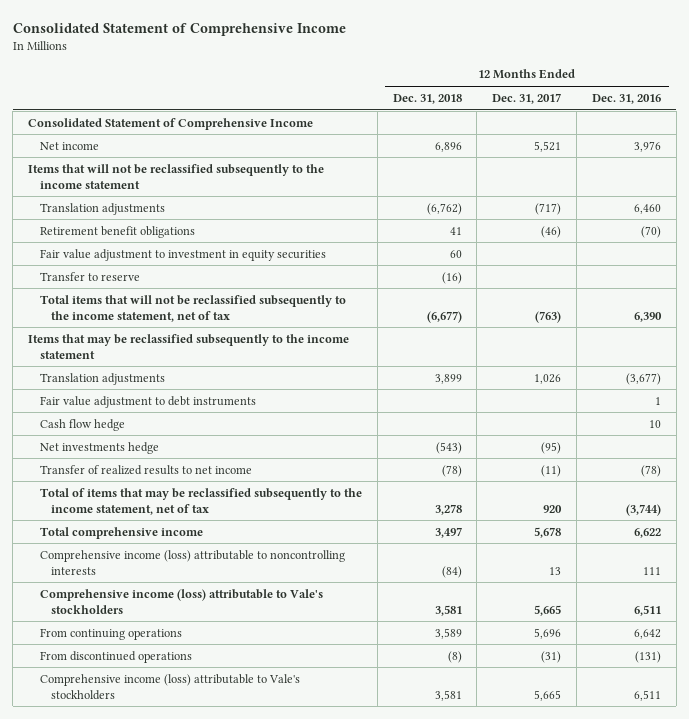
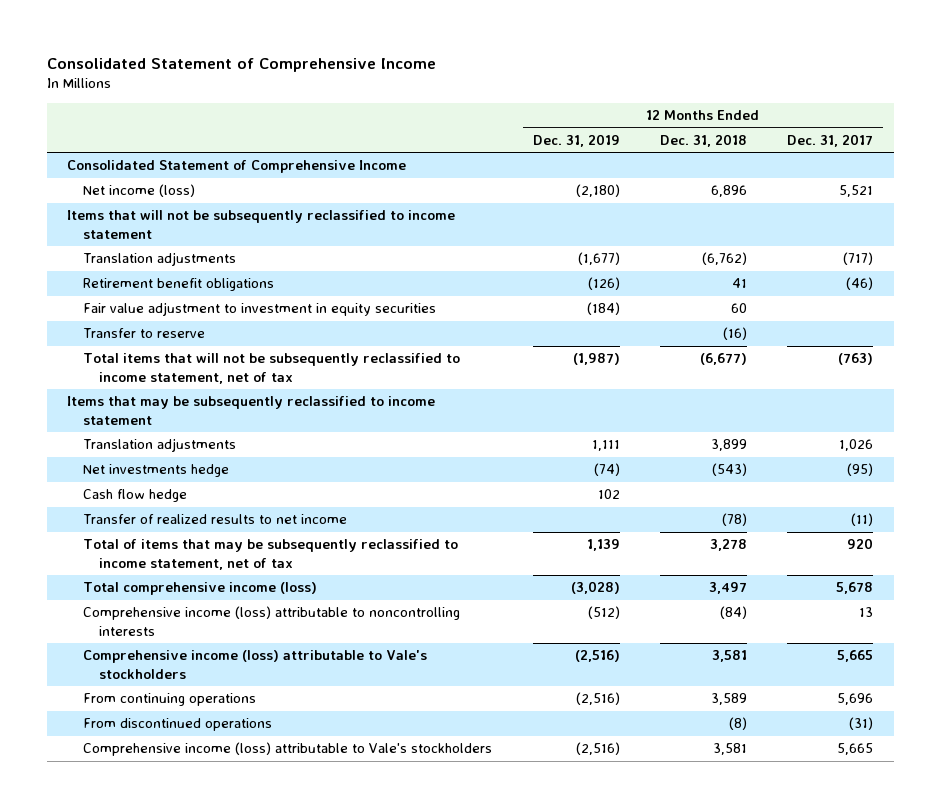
[591,93,661,104] Dec. 31, 2016 -> none
none -> [532,133,620,147] Dec. 31, 2019
[39,141,99,150] Net income -> [83,184,196,198] Net income (loss)
[28,163,325,189] Items that will not be reclassified subsequently to the income statement -> [67,210,456,239] Items that will not be subsequently reclassified to income statement
[39,294,346,322] Total items that will not be reclassified subsequently to the income statement, net of tax -> [83,353,461,384] Total items that will not be subsequently reclassified to income statement, net of tax
[28,333,350,359] Items that may be reclassified subsequently to the income statement -> [67,396,436,425] Items that may be subsequently reclassified to income statement
[39,395,256,408] Fair value adjustment to debt instruments -> none
[39,418,125,431] Cash flow hedge -> [83,489,188,503] Cash flow hedge
[39,487,362,515] Total of items that may be reclassified subsequently to the income statement, net of tax -> [83,539,459,570] Total of items that may be subsequently reclassified to income statement, net of tax
[39,526,203,539] Total comprehensive income -> [83,582,318,596] Total comprehensive income (loss)

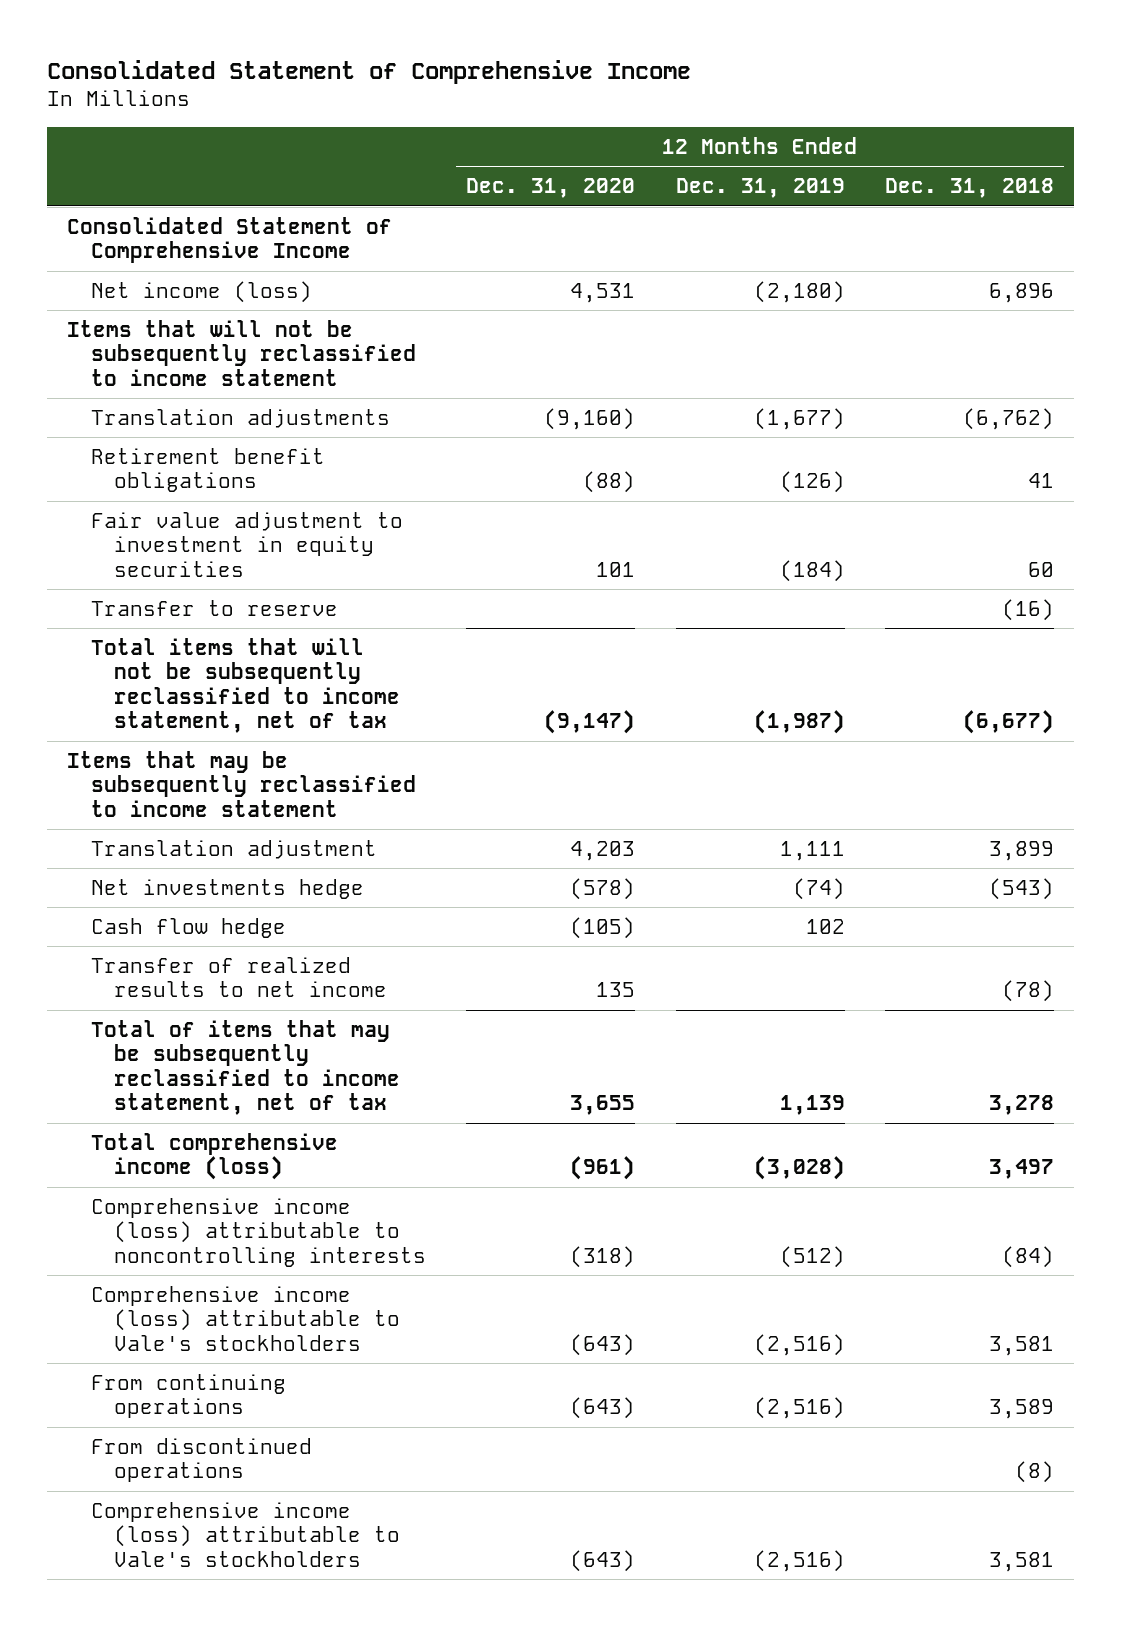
[787,133,874,147] Dec. 31, 2017 -> none
none -> [466,178,636,199] Dec. 31, 2020
[83,438,237,453] Translation adjustments -> [90,839,377,859] Translation adjustment

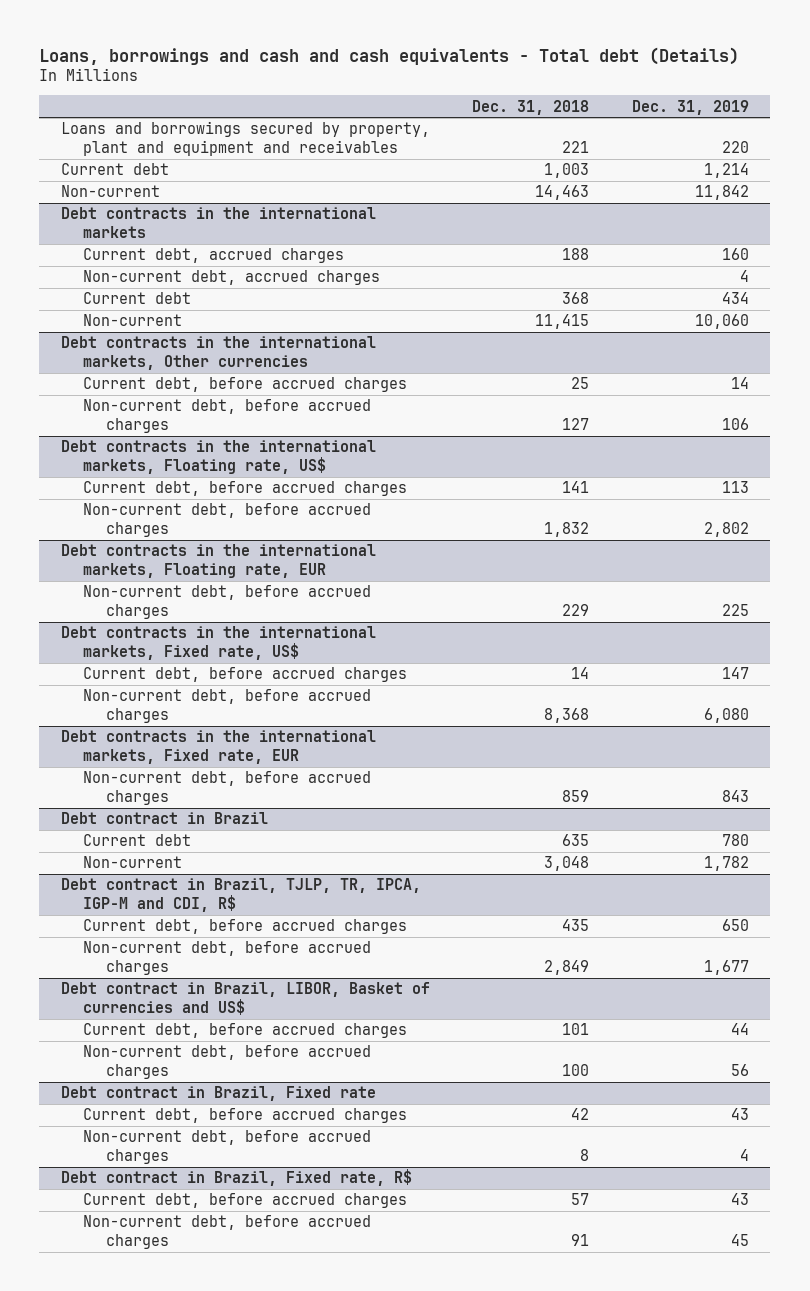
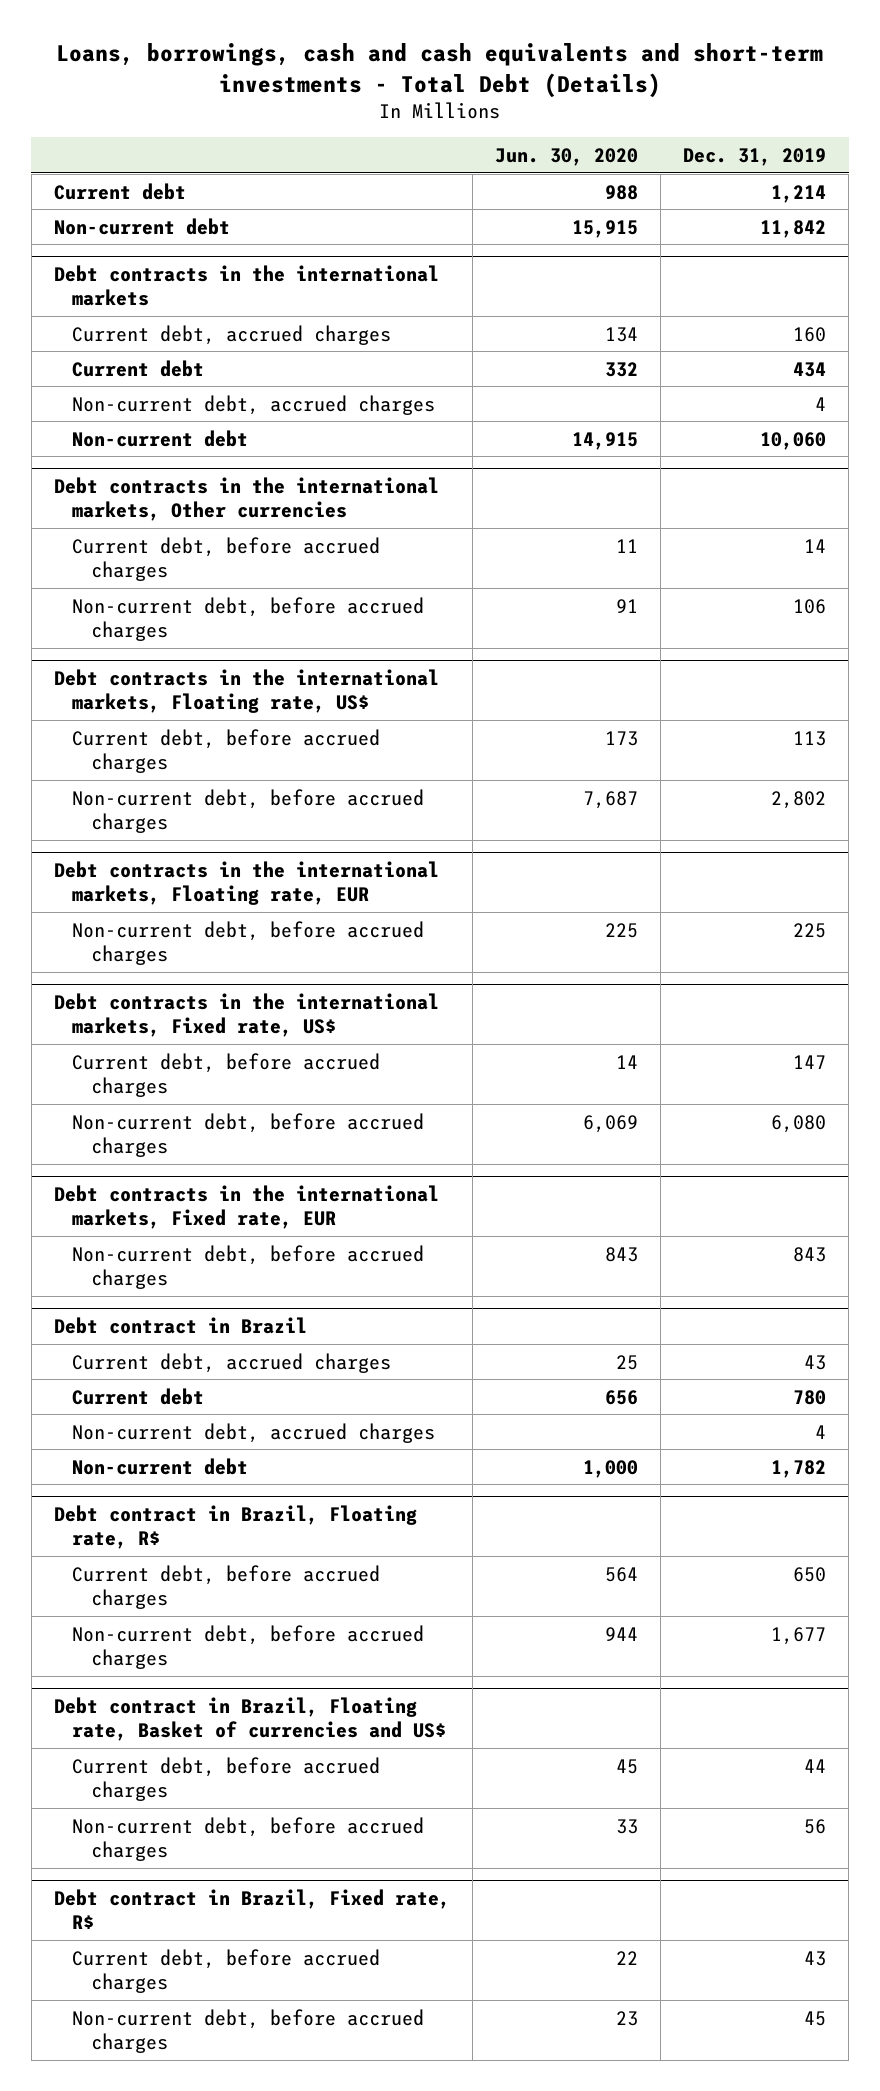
[39,46,740,65] Loans, borrowings and cash and cash equivalents - Total debt (Details) -> [56,43,824,98] Loans, borrowings, cash and cash equivalents and short-term investments - Total Debt (Details)
[472,99,590,115] Dec. 31, 2018 -> none
none -> [495,147,639,166] Jun. 30, 2020
[60,121,430,156] Loans and borrowings secured by property, plant and equipment and receivables -> none
[60,185,160,198] Non-current -> [53,217,230,235] Non-current debt
[83,270,381,286] Non-current debt, accrued charges -> [72,394,436,415] Non-current debt, accrued charges
[83,314,183,327] Non-current -> [72,429,249,447] Non-current debt
none -> [72,1352,392,1373] Current debt, accrued charges
[60,878,421,912] Debt contract in Brazil, TJLP, TR, IPCA, IGP-M and CDI, R$ -> none
none -> [72,1422,436,1443] Non-current debt, accrued charges
[83,856,183,869] Non-current -> [72,1457,249,1475] Non-current debt
none -> [53,1504,417,1549] Debt contract in Brazil, Floating rate, R$
[60,982,430,1015] Debt contract in Brazil, LIBOR, Basket of currencies and US$ -> [53,1696,447,1741] Debt contract in Brazil, Floating rate, Basket of currencies and US$
[60,1086,376,1102] Debt contract in Brazil, Fixed rate -> none
[83,1108,408,1124] Current debt, before accrued charges -> none
[83,1130,372,1164] Non-current debt, before accrued charges -> none

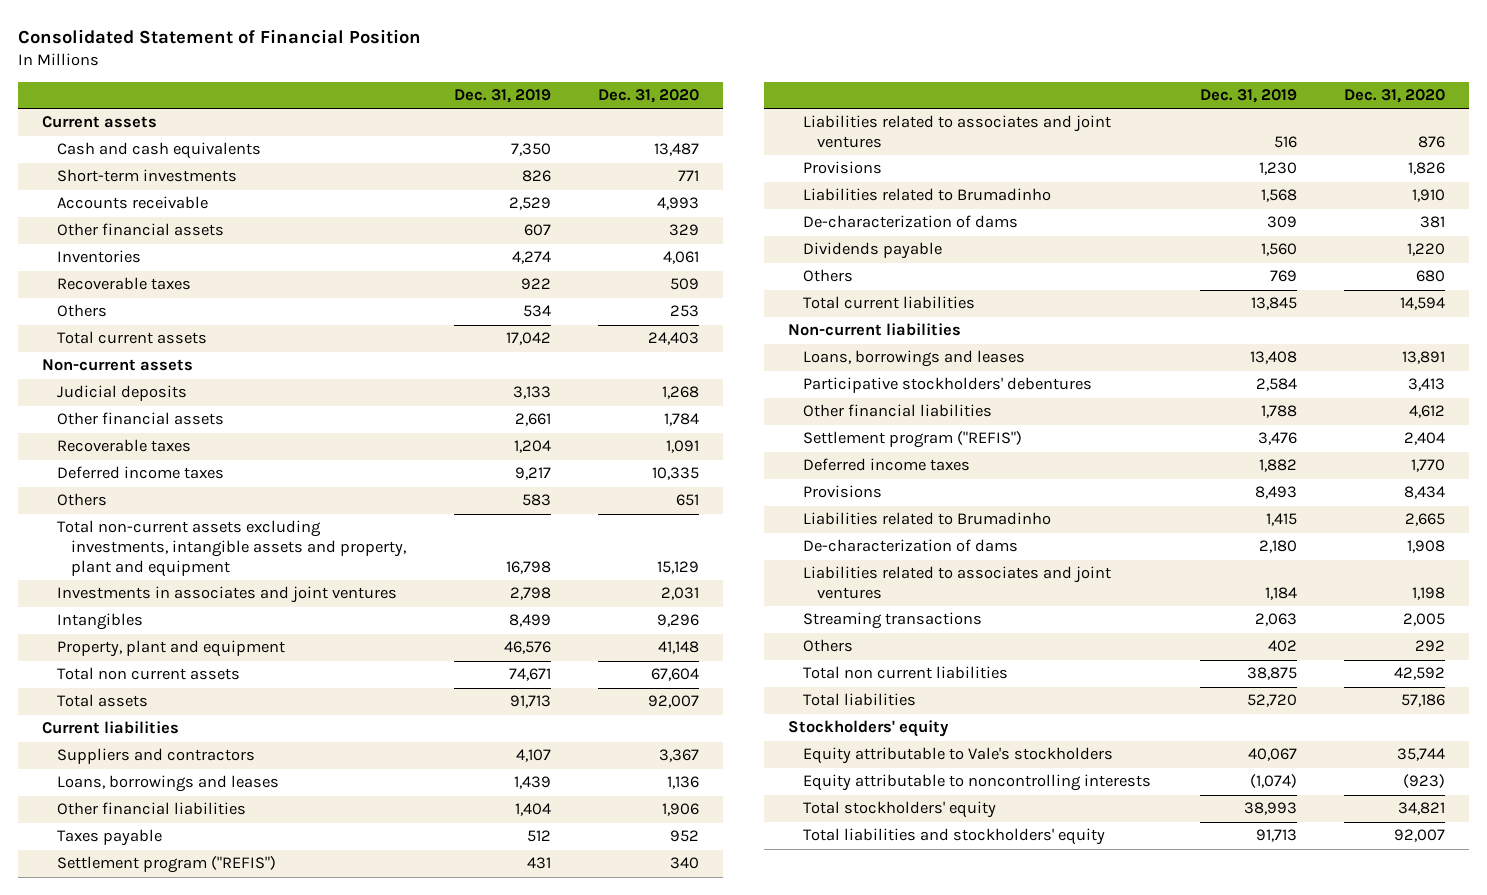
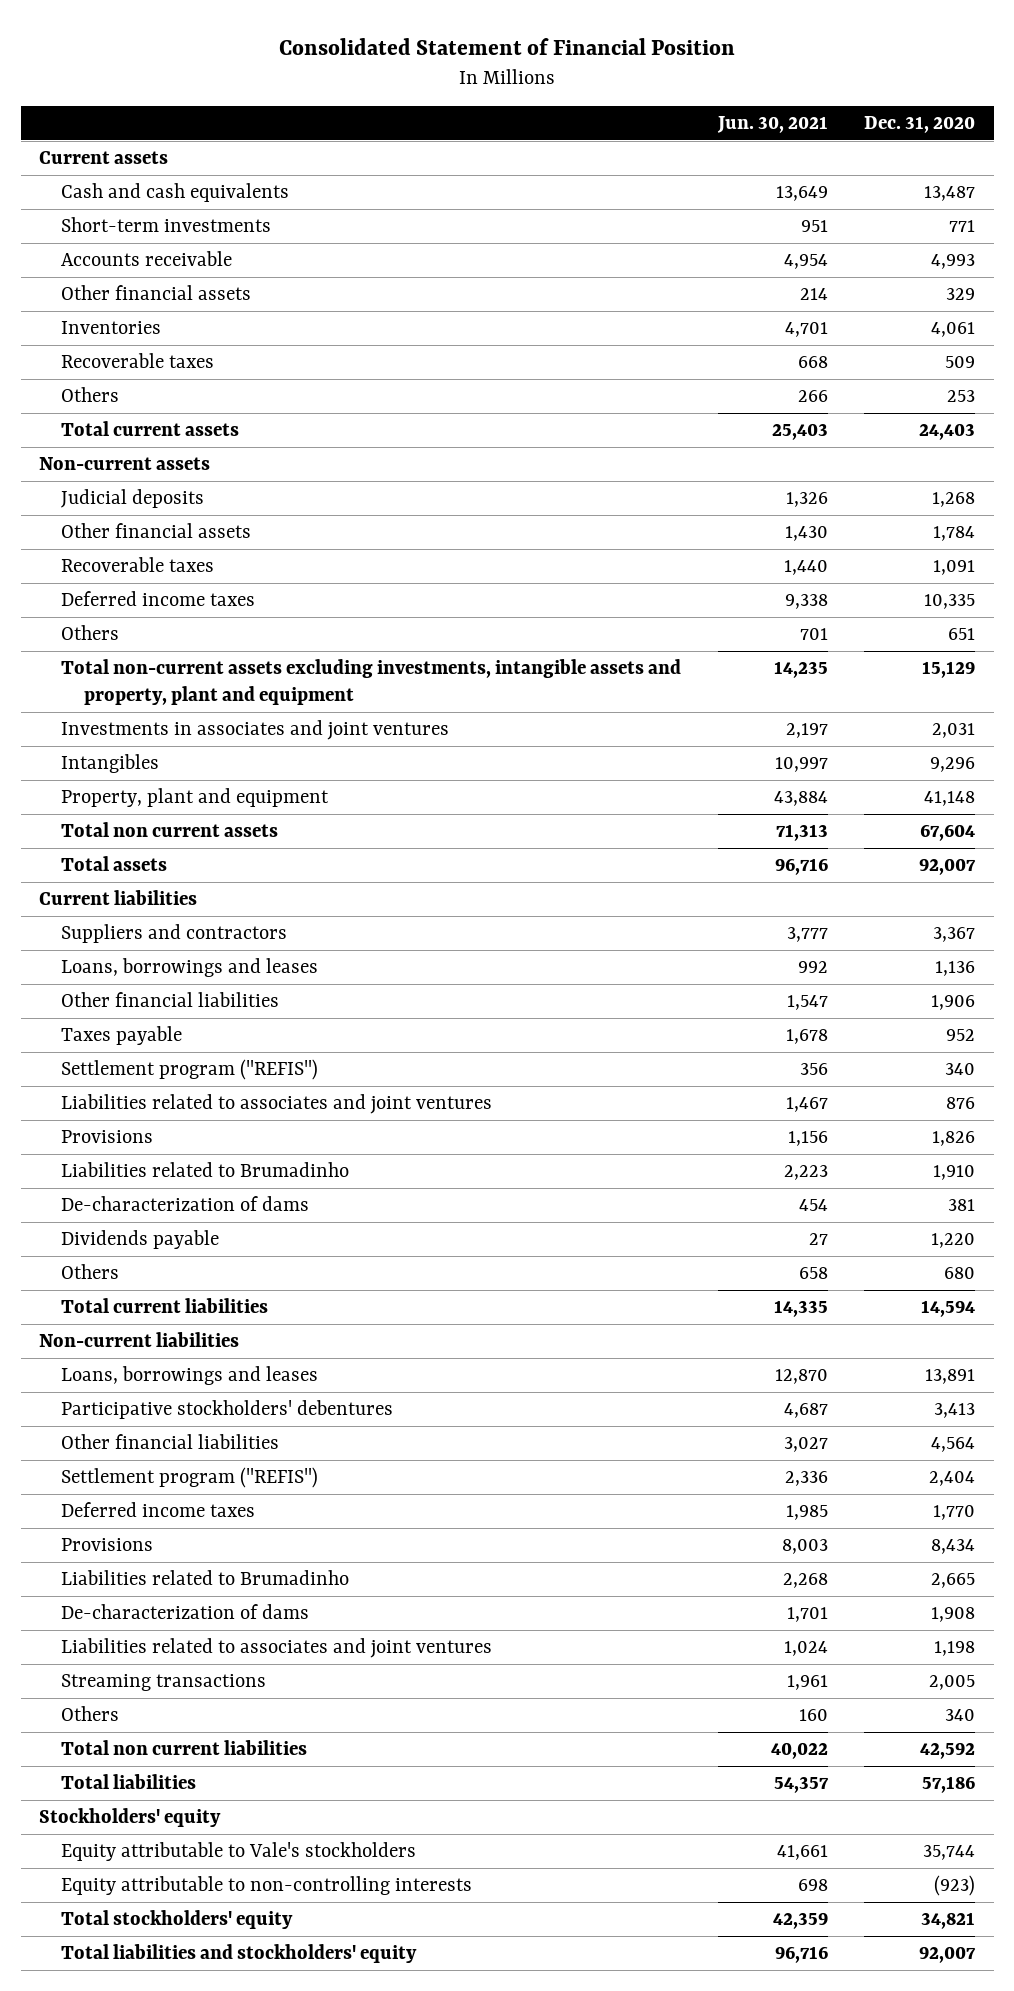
[453,89,551,104] Dec. 31, 2019 -> none
none -> [716,116,828,134] Jun. 30, 2021
[1409,405,1446,419] 4,612 -> [931,1437,976,1453] 4,564
[1415,640,1446,653] 292 -> [945,1709,976,1722] 340
[802,774,1151,792] Equity attributable to noncontrolling interests -> [61,1876,473,1896] Equity attributable to non-controlling interests

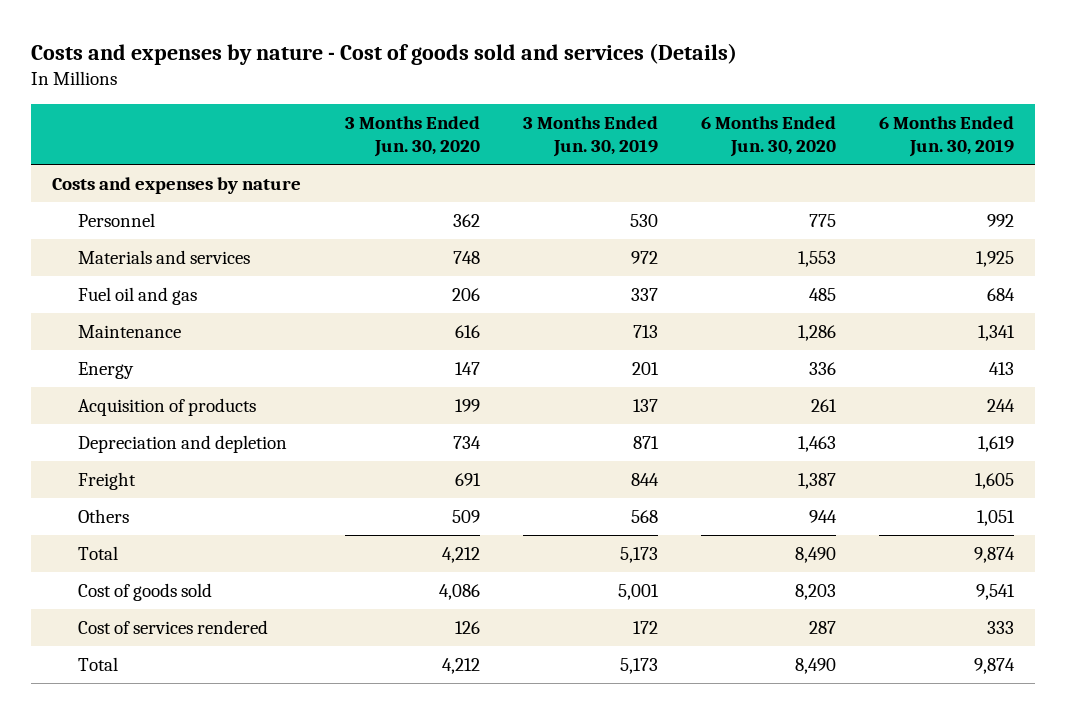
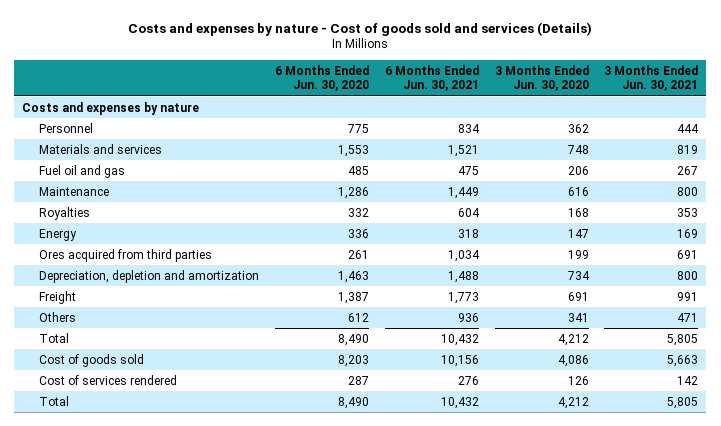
[522,116,658,158] 3 Months Ended Jun. 30, 2019 -> none
[878,116,1014,158] 6 Months Ended Jun. 30, 2019 -> none
none -> [384,64,479,92] 6 Months Ended Jun. 30, 2021
none -> [604,64,699,92] 3 Months Ended Jun. 30, 2021
none -> [39,206,91,220] Royalties
[77,398,256,417] Acquisition of products -> [39,248,213,262] Ores acquired from third parties
[77,435,287,454] Depreciation and depletion -> [39,269,260,283] Depreciation, depletion and amortization
[451,510,480,524] 509 -> [567,312,589,322] 341
[808,510,837,524] 944 -> [348,312,370,322] 612

